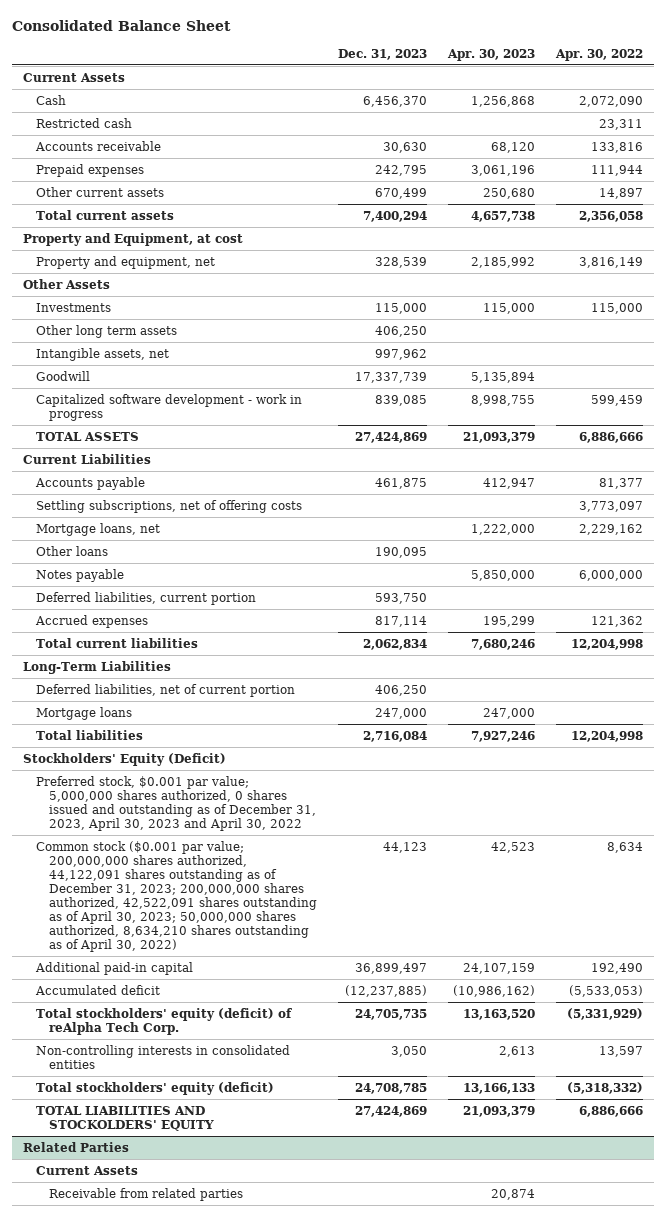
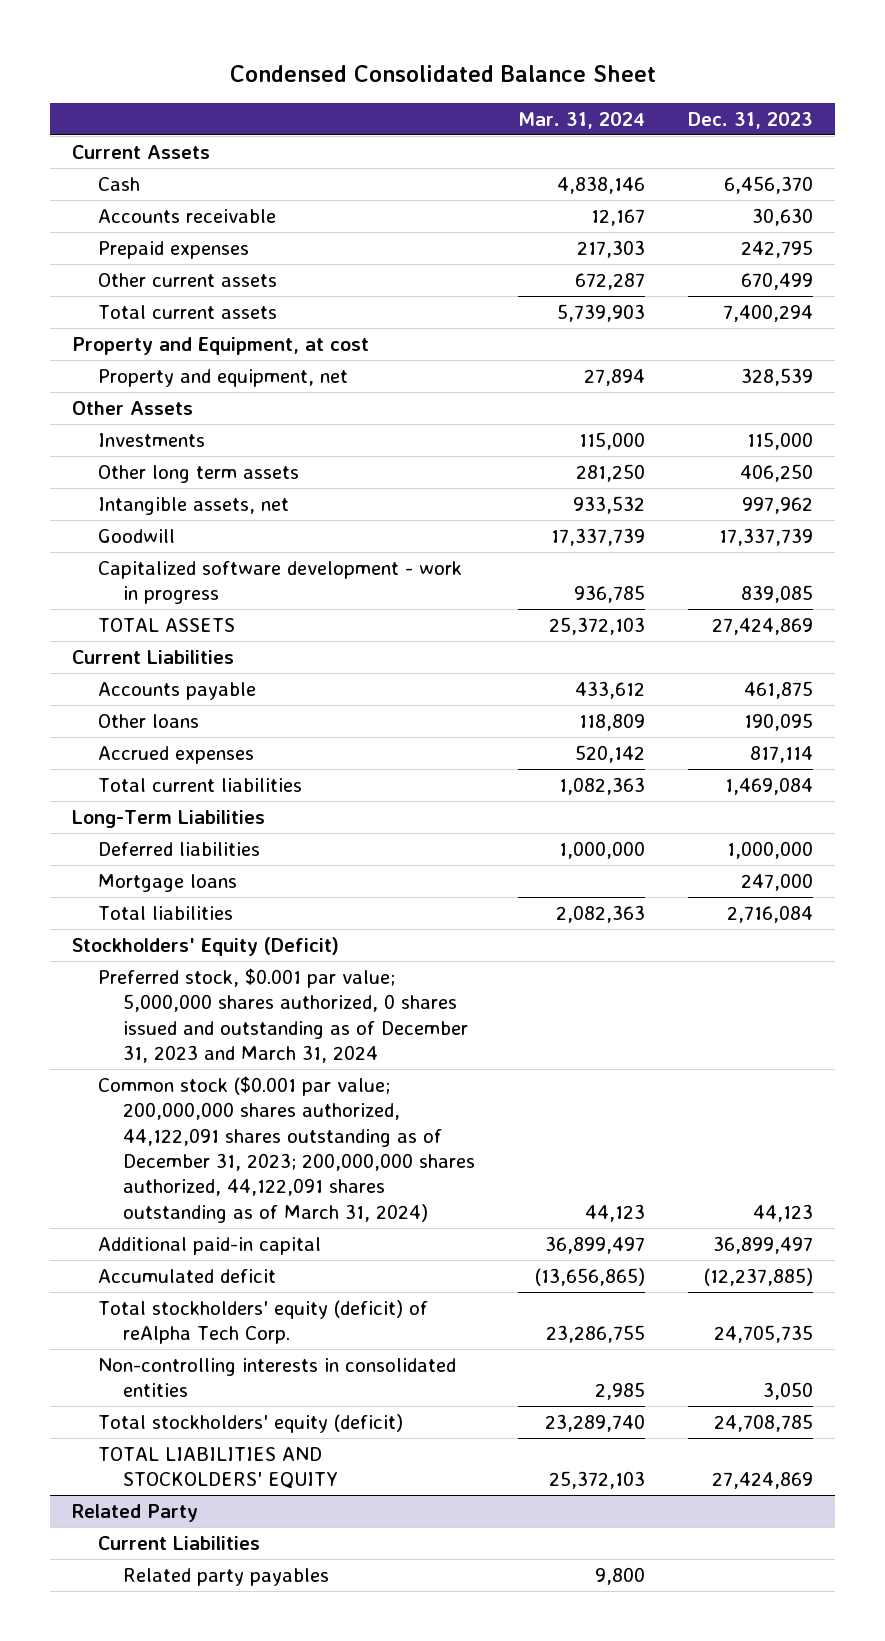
[12,19,232,31] Consolidated Balance Sheet -> [229,65,656,83] Condensed Consolidated Balance Sheet
[447,48,536,61] Apr. 30, 2023 -> none
[555,48,644,61] Apr. 30, 2022 -> none
none -> [518,111,646,129] Mar. 31, 2024
[36,117,133,128] Restricted cash -> none
[36,499,303,513] Settling subscriptions, net of offering costs -> none
[36,522,161,536] Mortgage loans, net -> none
[36,568,125,582] Notes payable -> none
[36,591,257,605] Deferred liabilities, current portion -> none
[363,638,428,650] 2,062,834 -> [725,776,814,795] 1,469,084
[36,683,296,697] Deferred liabilities, net of current portion -> [97,841,260,856] Deferred liabilities
[375,684,428,696] 406,250 -> [727,840,814,859] 1,000,000
[36,775,317,831] Preferred stock, $0.001 par value; 5,000,000 shares authorized, 0 shares issued and outstanding as of December 31, 2023, April 30, 2023 and April 30, 2022 -> [97,967,469,1063] Preferred stock, $0.001 par value; 5,000,000 shares authorized, 0 shares issued and outstanding as of December 31, 2023 and March 31, 2024
[36,840,318,952] Common stock ($0.001 par value; 200,000,000 shares authorized, 44,122,091 shares outstanding as of December 31, 2023; 200,000,000 shares authorized, 42,522,091 shares outstanding as of April 30, 2023; 50,000,000 shares authorized, 8,634,210 shares outstanding as of April 30, 2022) -> [97,1075,476,1223] Common stock ($0.001 par value; 200,000,000 shares authorized, 44,122,091 shares outstanding as of December 31, 2023; 200,000,000 shares authorized, 44,122,091 shares outstanding as of March 31, 2024)
[36,1165,139,1175] Current Assets -> none
[49,1187,244,1201] Receivable from related parties -> none
[22,1141,129,1152] Related Parties -> [71,1503,198,1522] Related Party
none -> [97,1535,260,1550] Current Liabilities
none -> [123,1567,330,1586] Related party payables

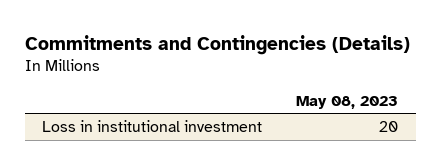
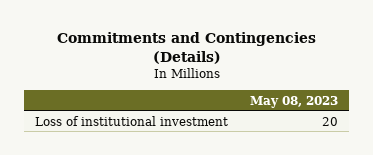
[41,120,262,133] Loss in institutional investment -> [35,115,229,126] Loss of institutional investment

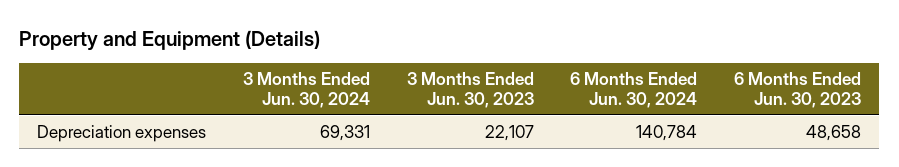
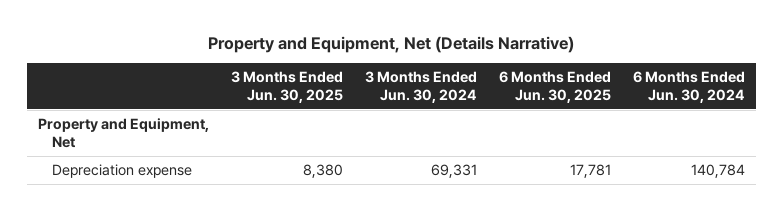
[19,29,321,51] Property and Equipment (Details) -> [208,35,575,53] Property and Equipment, Net (Details Narrative)
[406,72,534,109] 3 Months Ended Jun. 30, 2023 -> none
[734,72,862,109] 6 Months Ended Jun. 30, 2023 -> none
none -> [230,71,343,103] 3 Months Ended Jun. 30, 2025
none -> [498,71,611,103] 6 Months Ended Jun. 30, 2025
none -> [37,118,209,148] Property and Equipment, Net
[37,125,207,143] Depreciation expenses -> [52,164,193,179] Depreciation expense

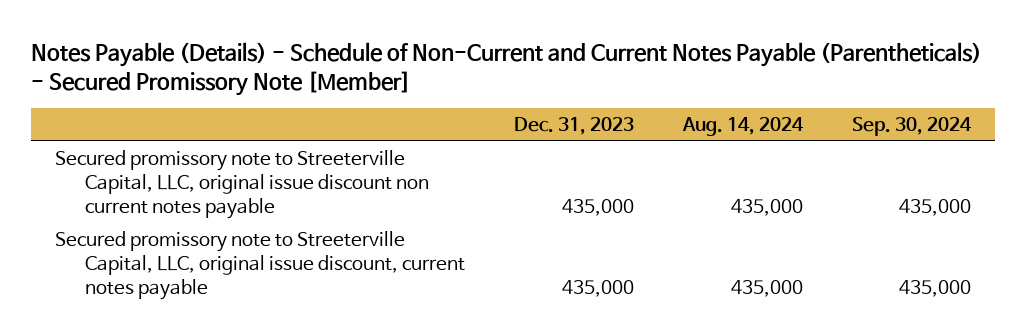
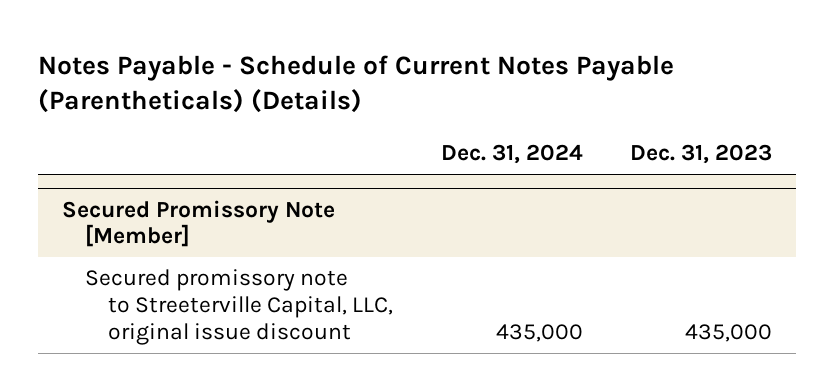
[30,41,982,97] Notes Payable (Details) - Schedule of Non-Current and Current Notes Payable (Parentheticals) - Secured Promissory Note [Member] -> [37,54,674,114] Notes Payable - Schedule of Current Notes Payable (Parentheticals) (Details)
[681,117,804,137] Aug. 14, 2024 -> none
[851,117,972,137] Sep. 30, 2024 -> none
none -> [440,144,583,165] Dec. 31, 2024
[55,231,465,301] Secured promissory note to Streeterville Capital, LLC, original issue discount, current notes payable -> none
none -> [61,199,335,248] Secured Promissory Note [Member]
[55,150,429,220] Secured promissory note to Streeterville Capital, LLC, original issue discount non current notes payable -> [84,269,393,345] Secured promissory note to Streeterville Capital, LLC, original issue discount

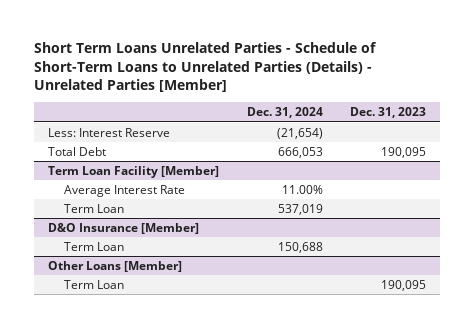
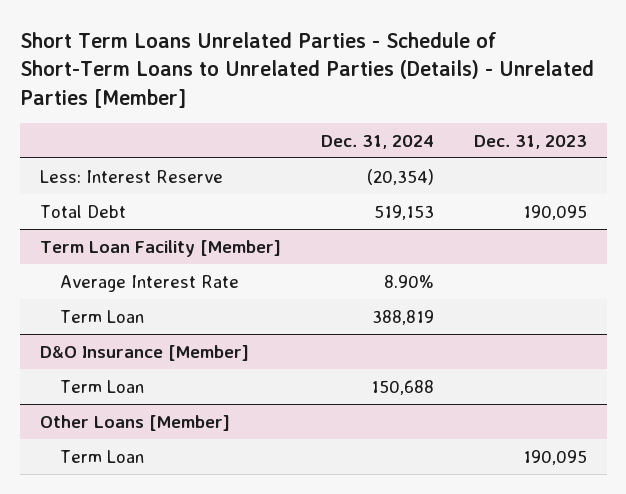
[276,127,323,139] (21,654) -> [366,168,434,185] (20,354)
[277,146,323,158] 666,053 -> [373,204,434,220] 519,153
[281,184,323,194] 11.00% -> [383,274,434,288] 8.90%
[277,203,323,215] 537,019 -> [371,309,434,325] 388,819

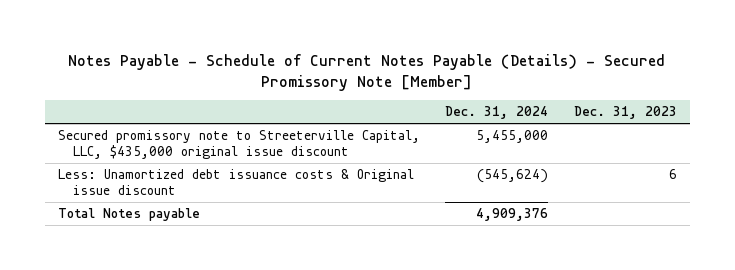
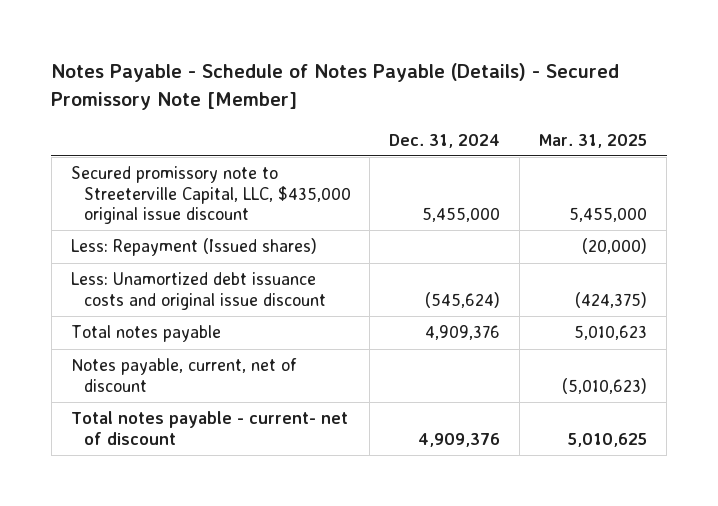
[68,54,666,91] Notes Payable - Schedule of Current Notes Payable (Details) - Secured Promissory Note [Member] -> [51,63,620,110] Notes Payable - Schedule of Notes Payable (Details) - Secured Promissory Note [Member]
[573,106,677,120] Dec. 31, 2023 -> none
none -> [539,133,648,148] Mar. 31, 2025
none -> [70,238,317,257] Less: Repayment (Issued shares)
[57,169,414,196] Less: Unamortized debt issuance costs & Original issue discount -> [70,272,326,310] Less: Unamortized debt issuance costs and original issue discount
none -> [70,325,221,343] Total notes payable
none -> [70,358,297,392] Notes payable, current, net of discount
[57,208,200,222] Total Notes payable -> [70,411,348,445] Total notes payable - current- net of discount

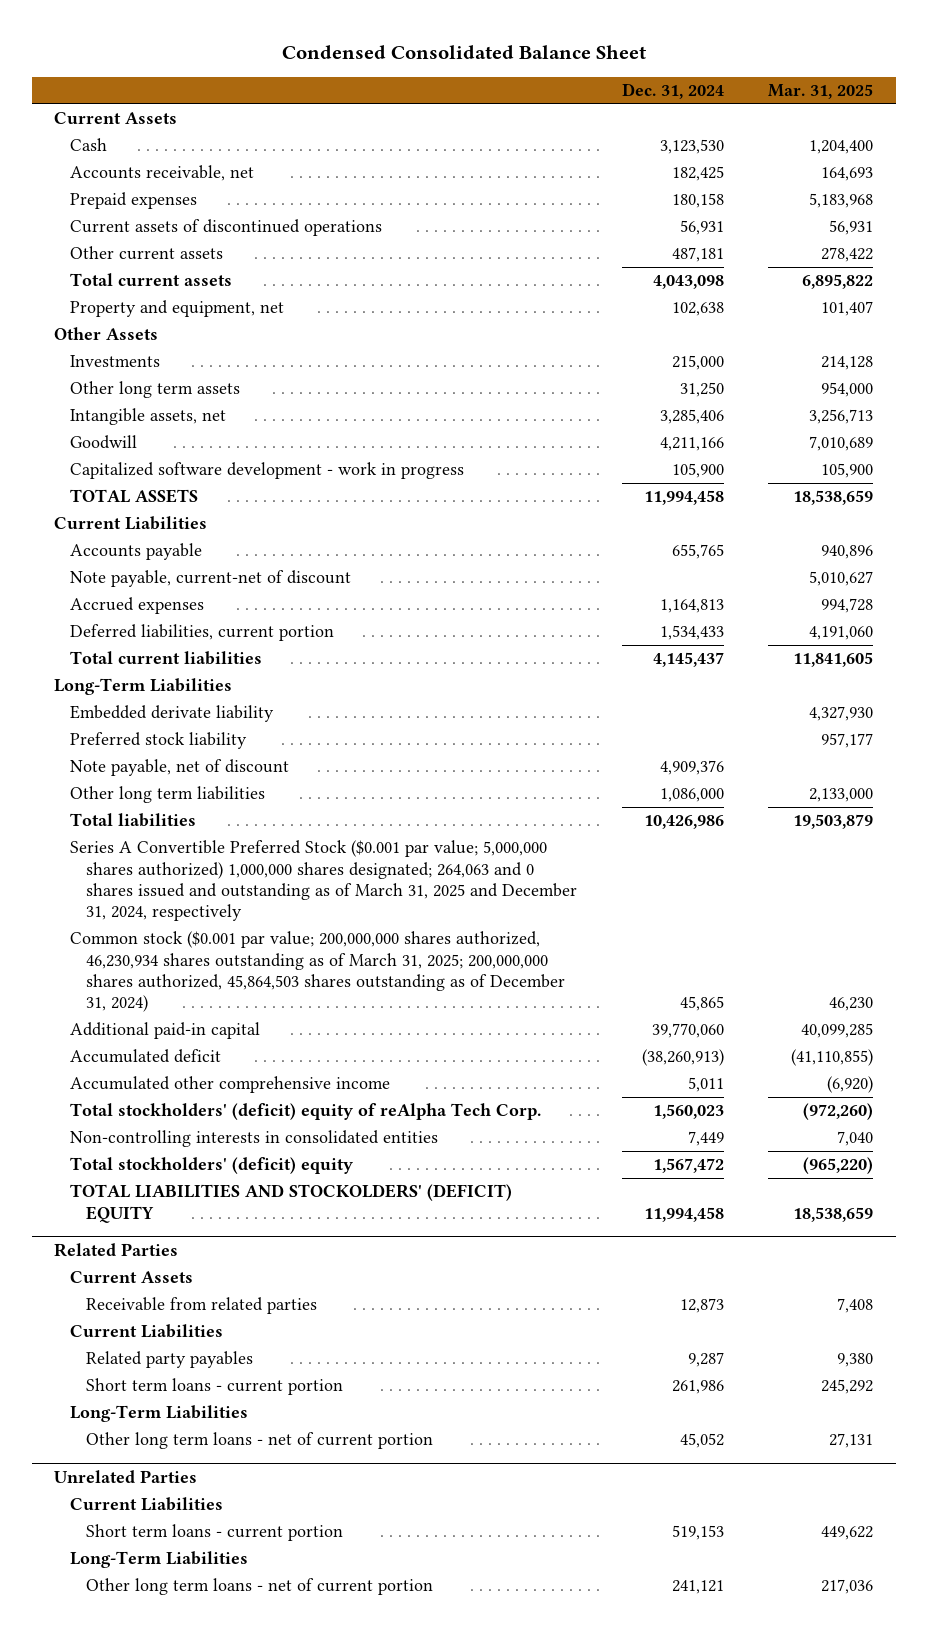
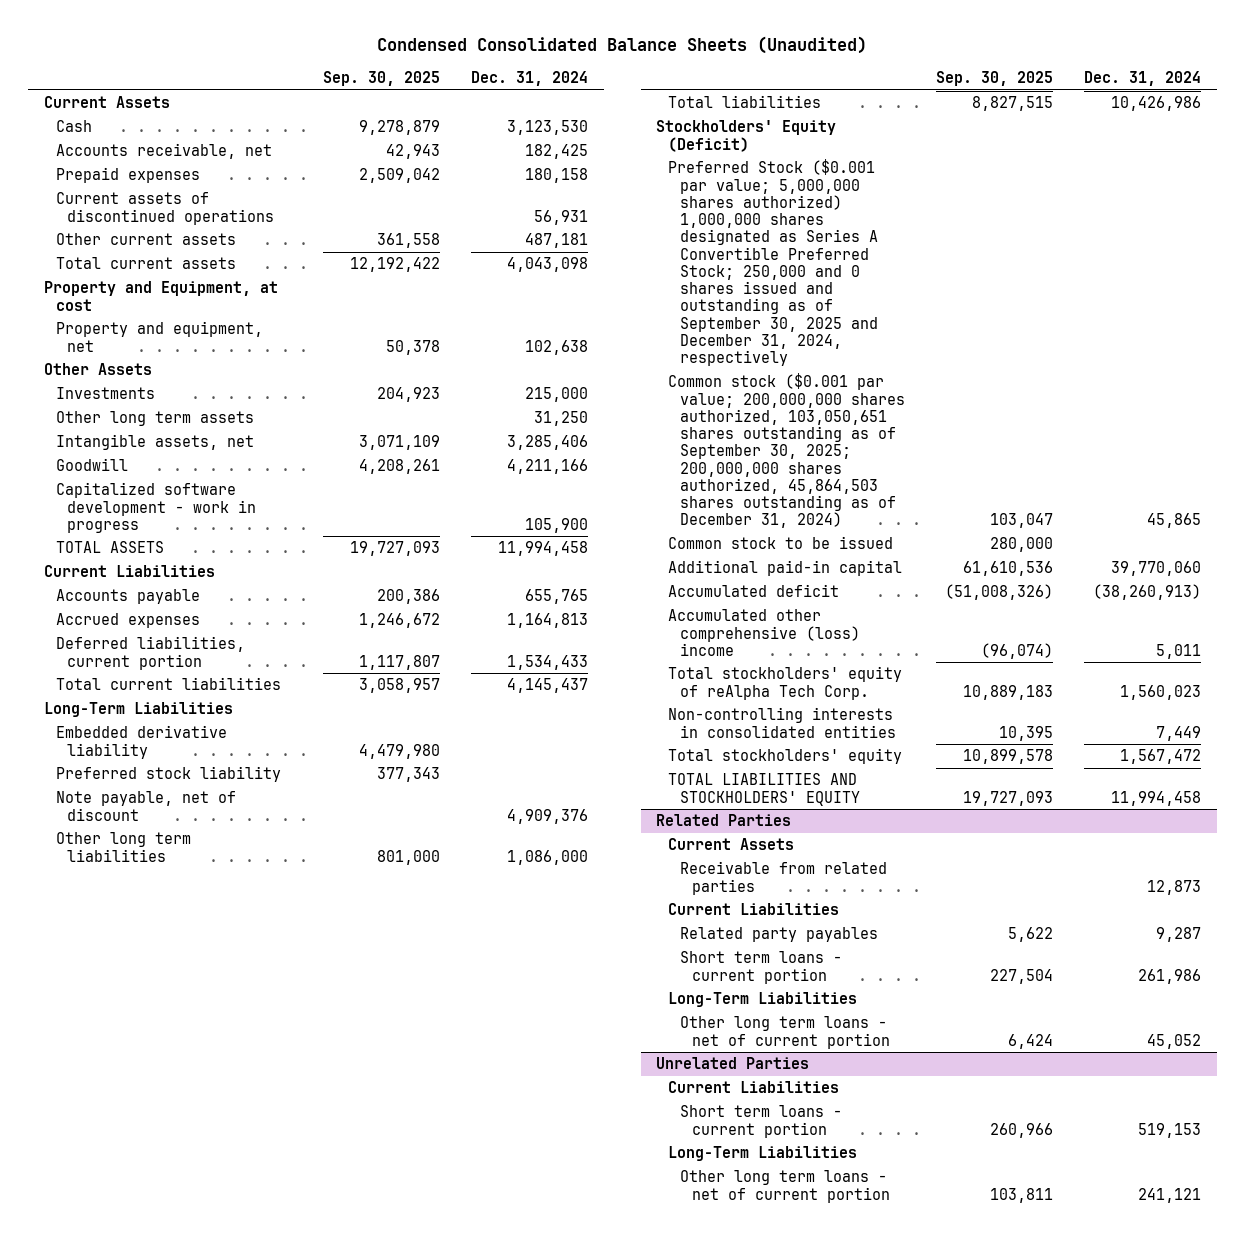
[281,45,646,60] Condensed Consolidated Balance Sheet -> [377,36,868,55] Condensed Consolidated Balance Sheets (Unaudited)
[768,84,874,100] Mar. 31, 2025 -> none
none -> [323,71,441,87] Sep. 30, 2025
none -> [43,281,278,311] Property and Equipment, at cost
[70,570,352,588] Note payable, current-net of discount -> none
[70,705,275,723] Embedded derivate liability -> [55,725,227,759] Embedded derivative liability
none -> [656,120,837,152] Stockholders' Equity (Deficit)
[70,840,578,922] Series A Convertible Preferred Stock ($0.001 par value; 5,000,000 shares authorized) 1,000,000 shares designated; 264,063 and 0 shares issued and outstanding as of March 31, 2025 and December 31, 2024, respectively -> [668,159,879,367] Preferred Stock ($0.001 par value; 5,000,000 shares authorized) 1,000,000 shares designated as Series A Convertible Preferred Stock; 250,000 and 0 shares issued and outstanding as of September 30, 2025 and December 31, 2024, respectively
[70,931,566,1013] Common stock ($0.001 par value; 200,000,000 shares authorized, 46,230,934 shares outstanding as of March 31, 2025; 200,000,000 shares authorized, 45,864,503 shares outstanding as of December 31, 2024) -> [668,373,906,529] Common stock ($0.001 par value; 200,000,000 shares authorized, 103,050,651 shares outstanding as of September 30, 2025; 200,000,000 shares authorized, 45,864,503 shares outstanding as of December 31, 2024)
none -> [668,536,894,550] Common stock to be issued
[70,1076,391,1094] Accumulated other comprehensive income -> [668,609,861,656] Accumulated other comprehensive (loss) income
[70,1103,542,1121] Total stockholders' (deficit) equity of reAlpha Tech Corp. -> [668,666,903,700] Total stockholders' equity of reAlpha Tech Corp.
[70,1157,354,1175] Total stockholders' (deficit) equity -> [668,748,903,765] Total stockholders' equity
[70,1184,513,1223] TOTAL LIABILITIES AND STOCKOLDERS' (DEFICIT) EQUITY -> [668,773,861,806] TOTAL LIABILITIES AND STOCKHOLDERS' EQUITY

